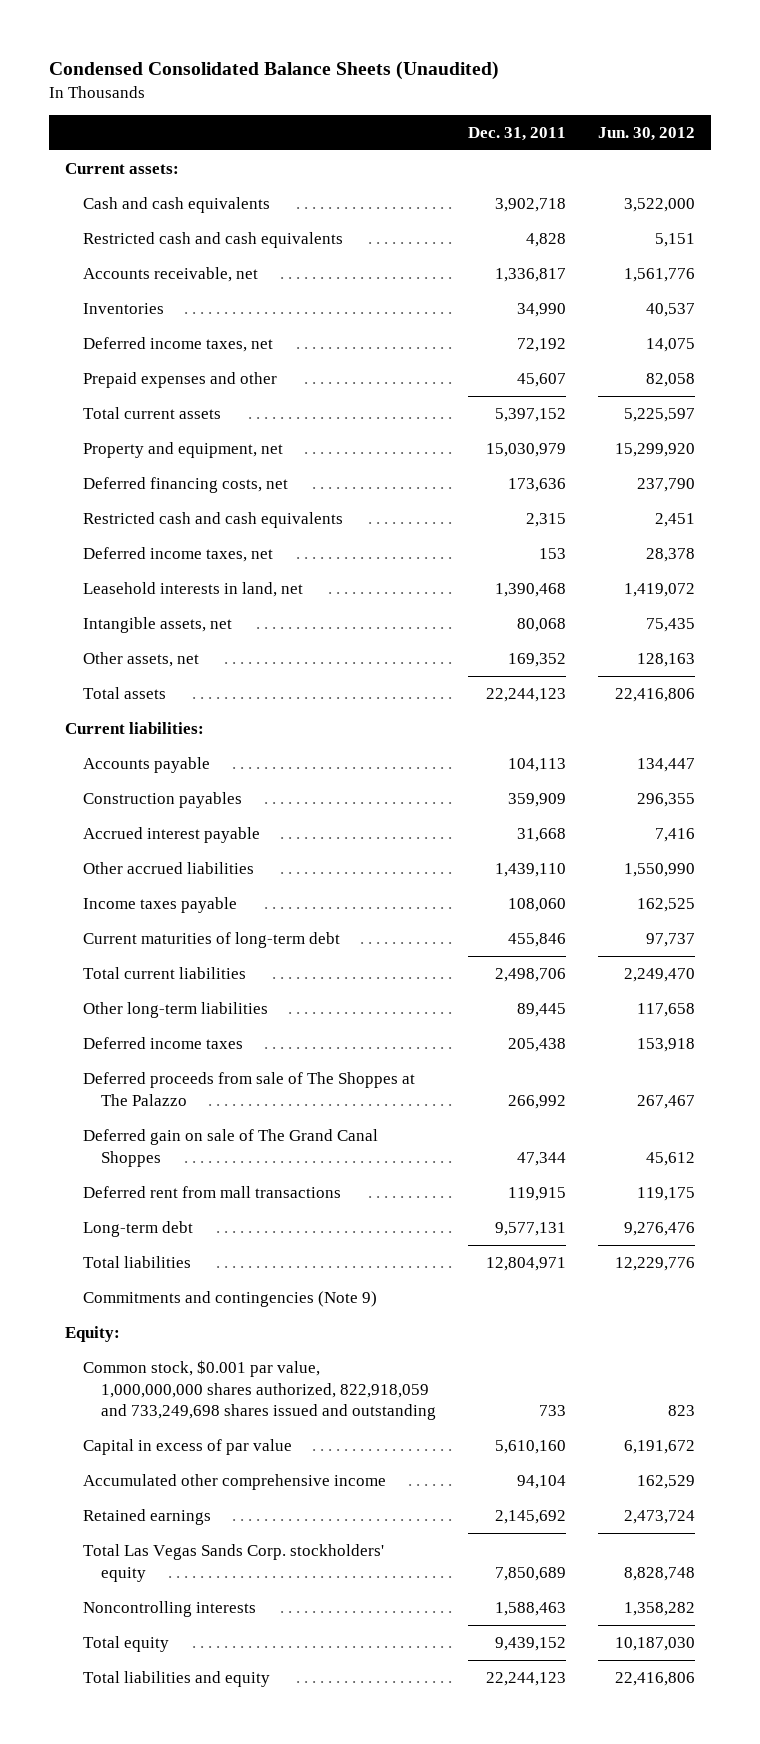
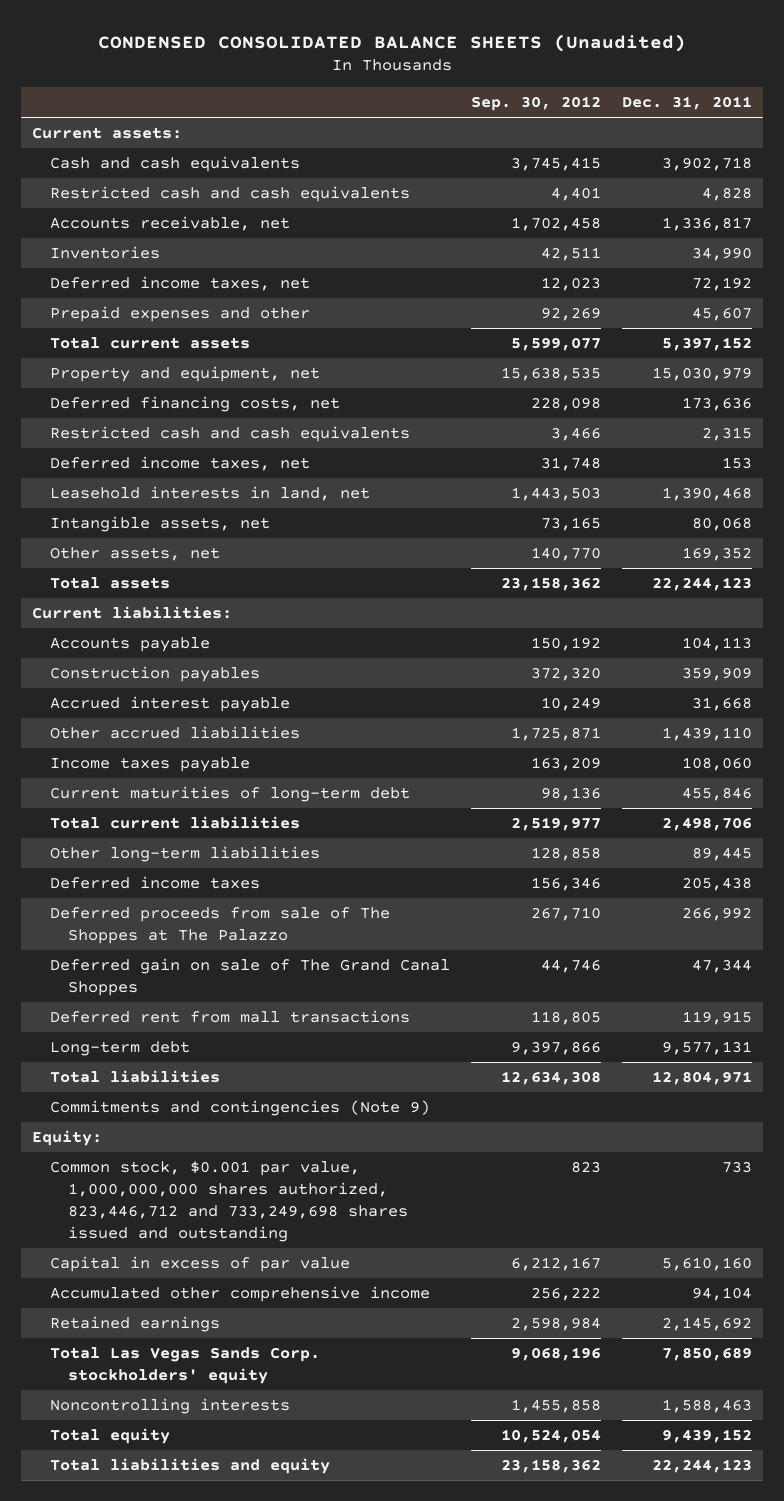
[48,61,499,81] Condensed Consolidated Balance Sheets (Unaudited) -> [97,33,686,52] CONDENSED CONSOLIDATED BALANCE SHEETS (Unaudited)
[598,126,696,141] Jun. 30, 2012 -> none
none -> [470,96,601,112] Sep. 30, 2012
[82,1359,436,1421] Common stock, $0.001 par value, 1,000,000,000 shares authorized, 822,918,059 and 733,249,698 shares issued and outstanding -> [49,1161,408,1242] Common stock, $0.001 par value, 1,000,000,000 shares authorized, 823,446,712 and 733,249,698 shares issued and outstanding

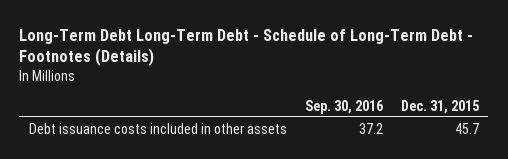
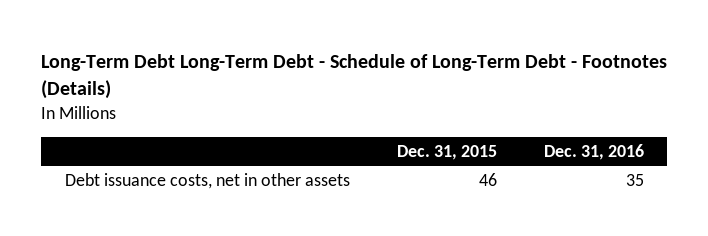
[304,99,383,114] Sep. 30, 2016 -> none
none -> [543,143,644,160] Dec. 31, 2016
[28,122,287,134] Debt issuance costs included in other assets -> [64,173,350,190] Debt issuance costs, net in other assets
[455,122,480,134] 45.7 -> [478,173,497,187] 46

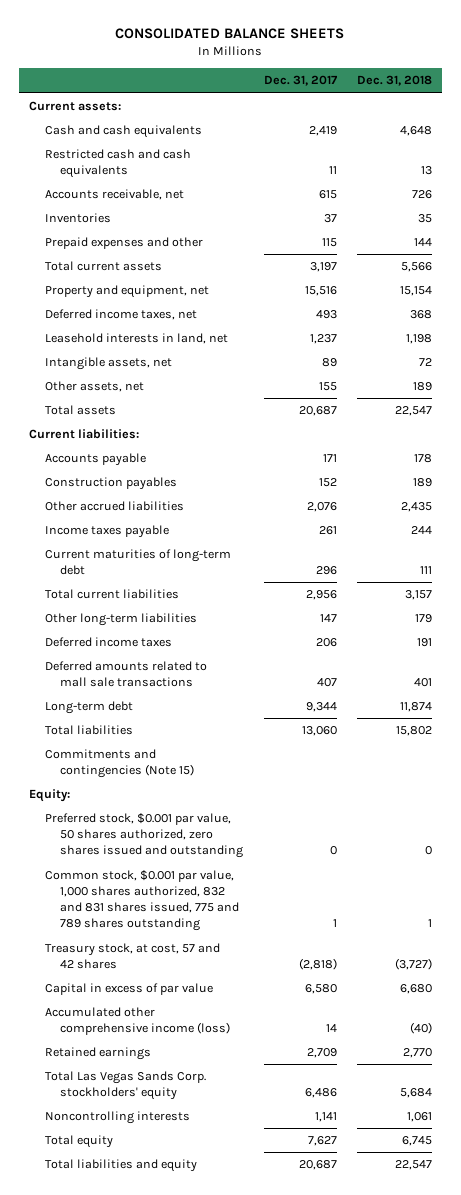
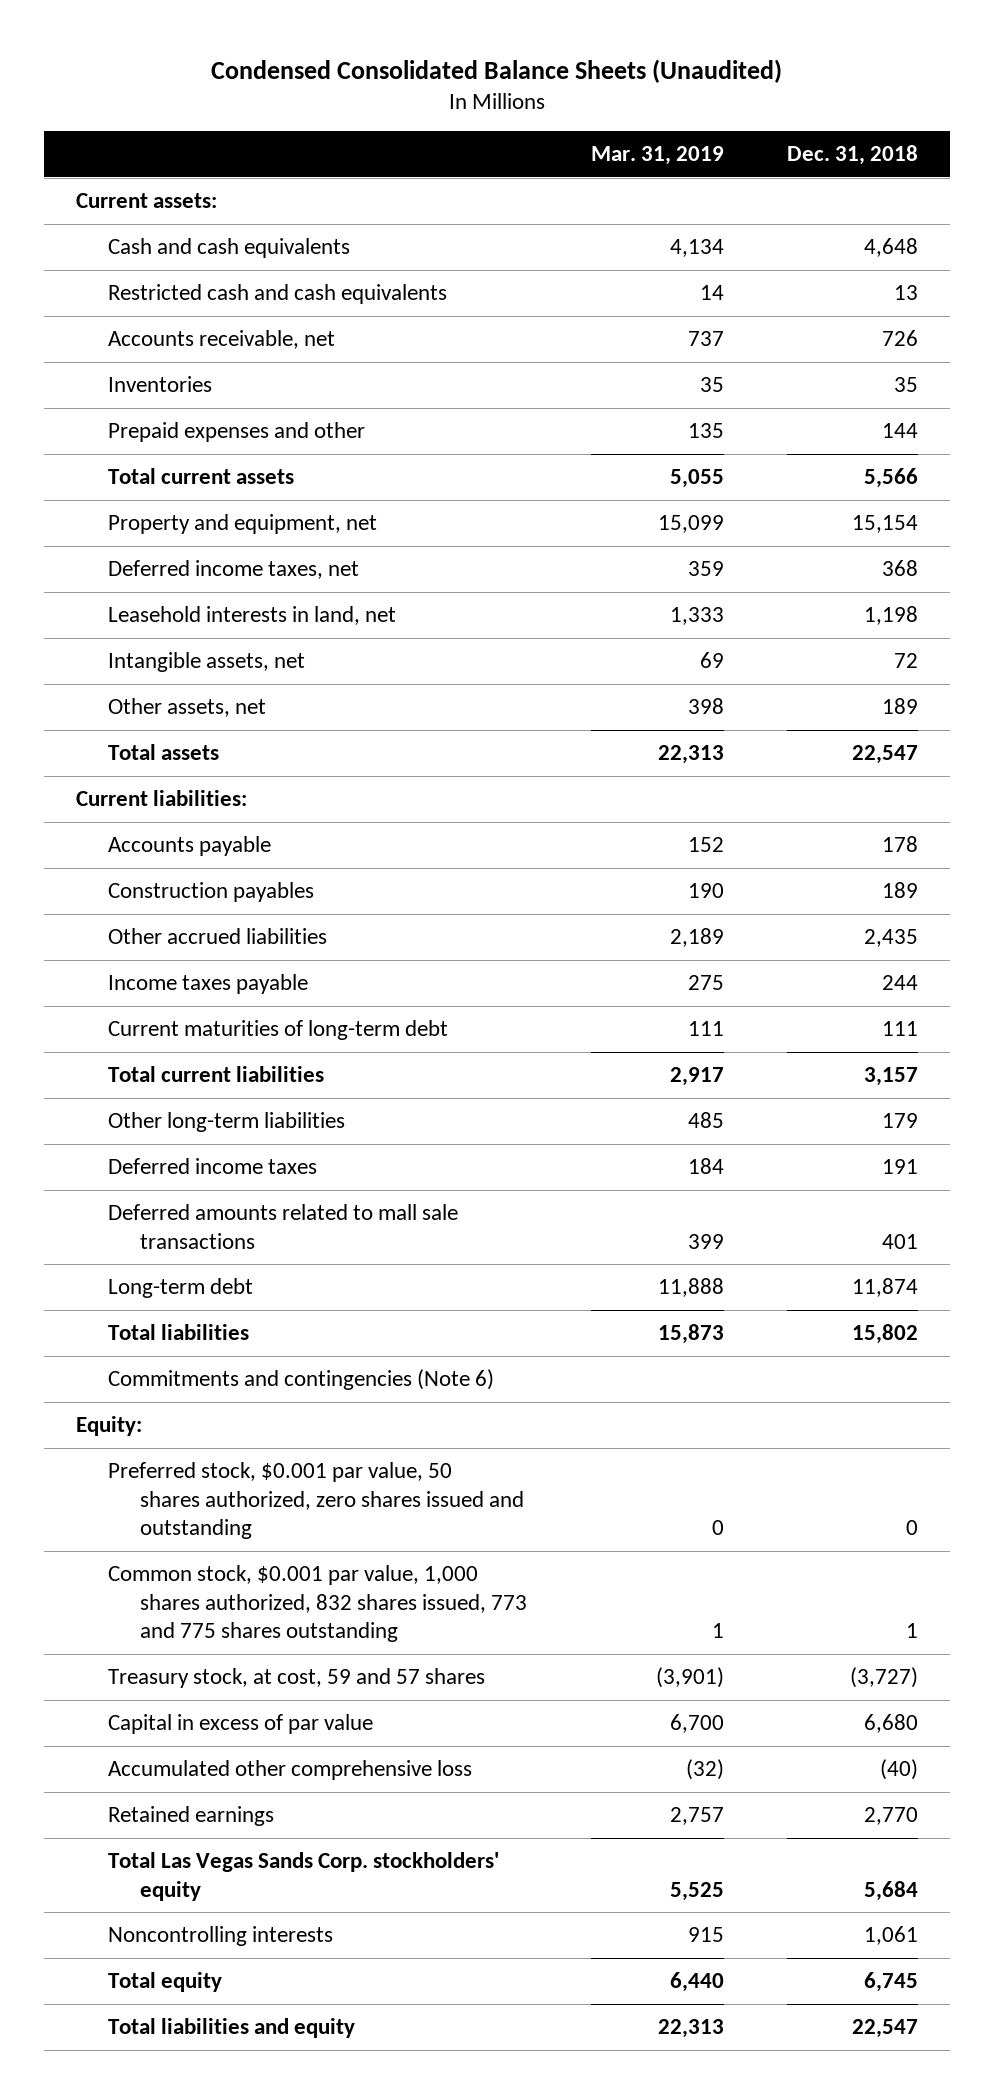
[115,28,345,40] CONSOLIDATED BALANCE SHEETS -> [210,58,782,83] Condensed Consolidated Balance Sheets (Unaudited)
[263,75,337,87] Dec. 31, 2017 -> none
none -> [590,146,724,166] Mar. 31, 2019
[44,749,195,779] Commitments and contingencies (Note 15) -> [108,1369,495,1391] Commitments and contingencies (Note 6)
[44,870,240,932] Common stock, $0.001 par value, 1,000 shares authorized, 832 and 831 shares issued, 775 and 789 shares outstanding -> [108,1565,528,1642] Common stock, $0.001 par value, 1,000 shares authorized, 832 shares issued, 773 and 775 shares outstanding
[44,943,220,970] Treasury stock, at cost, 57 and 42 shares -> [108,1668,486,1689] Treasury stock, at cost, 59 and 57 shares
[44,1007,231,1036] Accumulated other comprehensive income (loss) -> [108,1760,473,1781] Accumulated other comprehensive loss

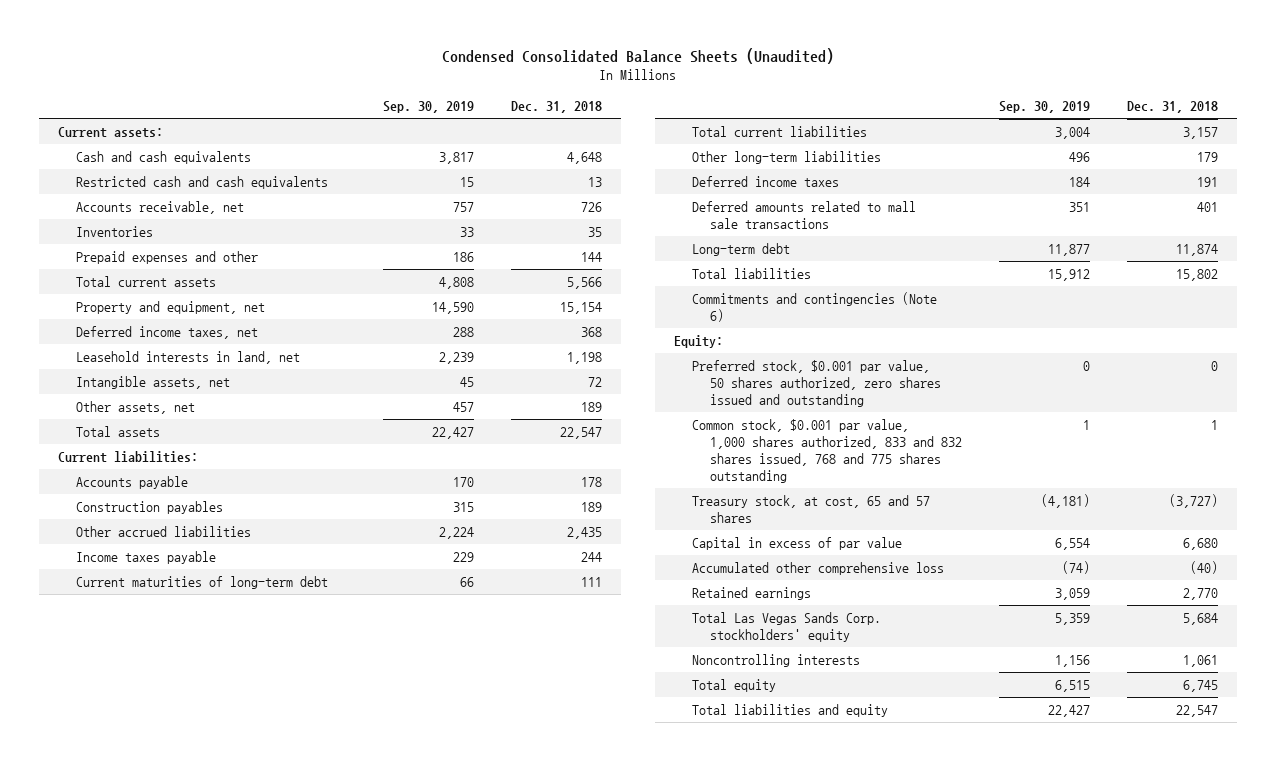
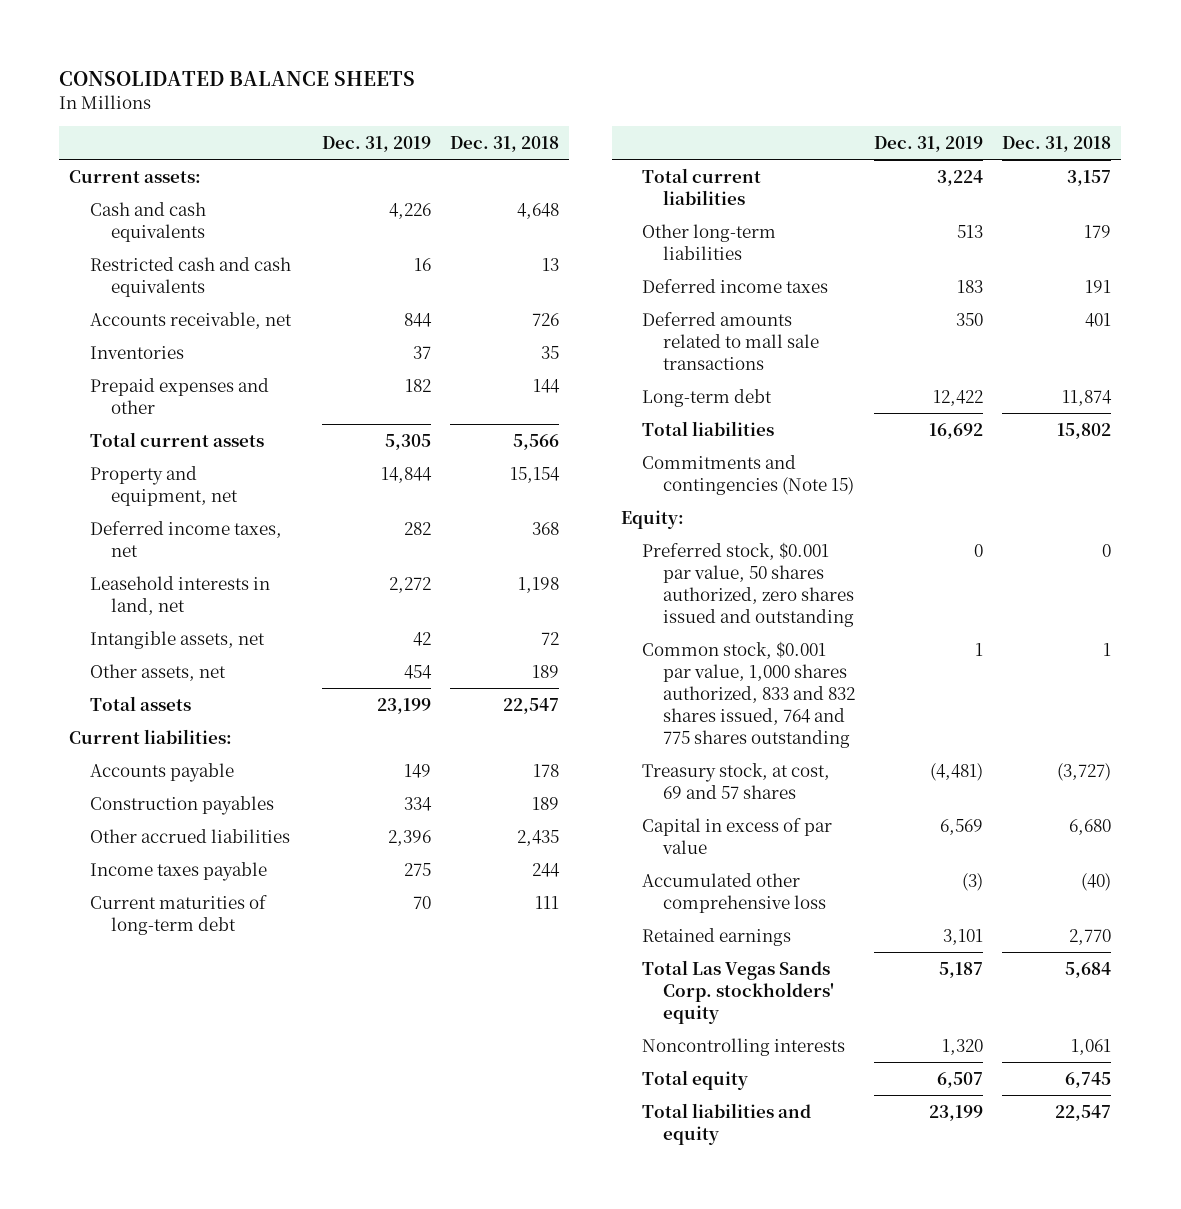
[442,47,835,64] Condensed Consolidated Balance Sheets (Unaudited) -> [59,70,416,86] CONSOLIDATED BALANCE SHEETS
[382,100,474,113] Sep. 30, 2019 -> none
none -> [321,135,431,152] Dec. 31, 2019
[691,292,937,322] Commitments and contingencies (Note 6) -> [642,454,854,495] Commitments and contingencies (Note 15)
[691,419,962,483] Common stock, $0.001 par value, 1,000 shares authorized, 833 and 832 shares issued, 768 and 775 shares outstanding -> [642,640,855,748] Common stock, $0.001 par value, 1,000 shares authorized, 833 and 832 shares issued, 764 and 775 shares outstanding
[691,495,930,523] Treasury stock, at cost, 65 and 57 shares -> [642,762,831,799] Treasury stock, at cost, 69 and 57 shares

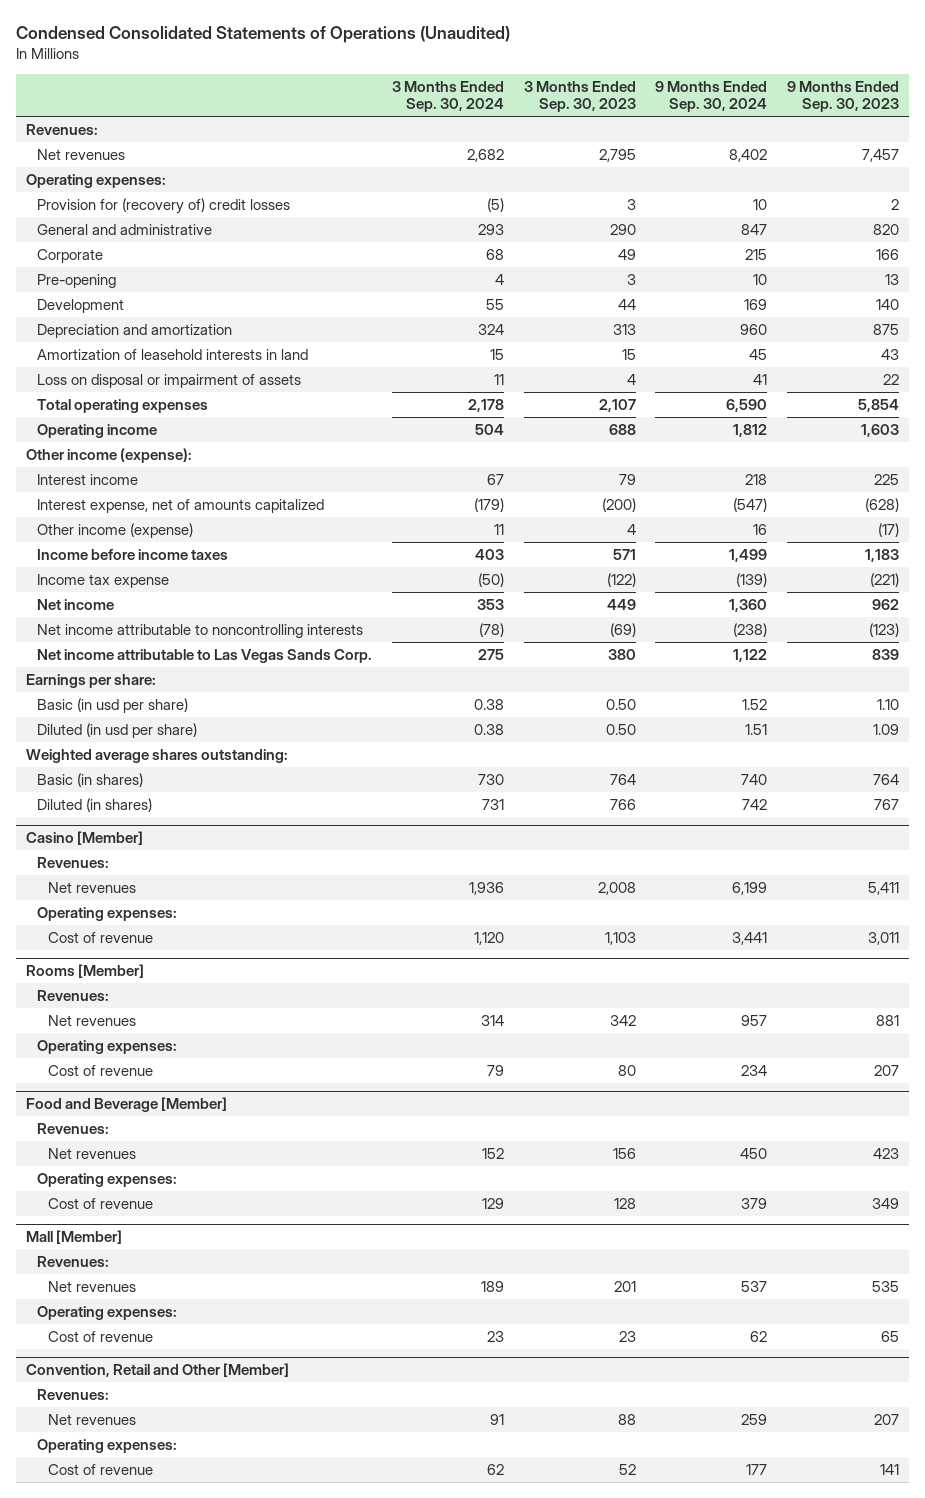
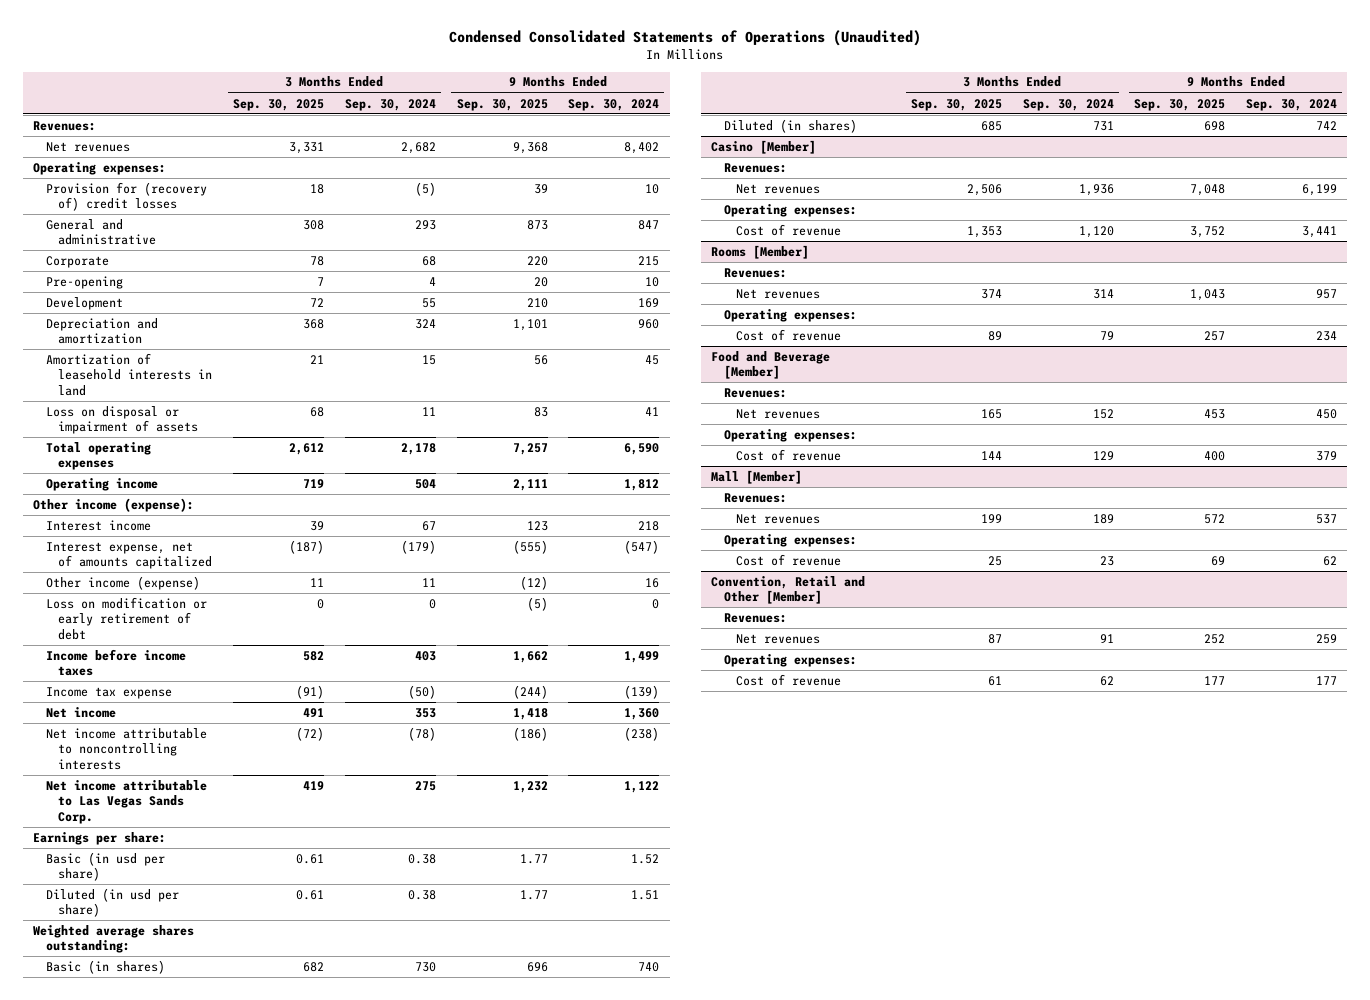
[523,81,636,113] 3 Months Ended Sep. 30, 2023 -> none
[786,81,899,113] 9 Months Ended Sep. 30, 2023 -> none
none -> [233,98,325,111] Sep. 30, 2025
none -> [456,98,548,111] Sep. 30, 2025
none -> [45,596,207,640] Loss on modification or early retirement of debt

